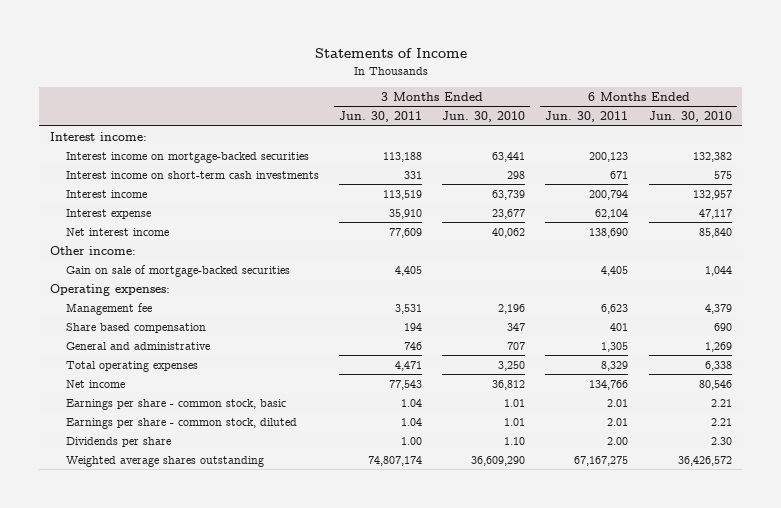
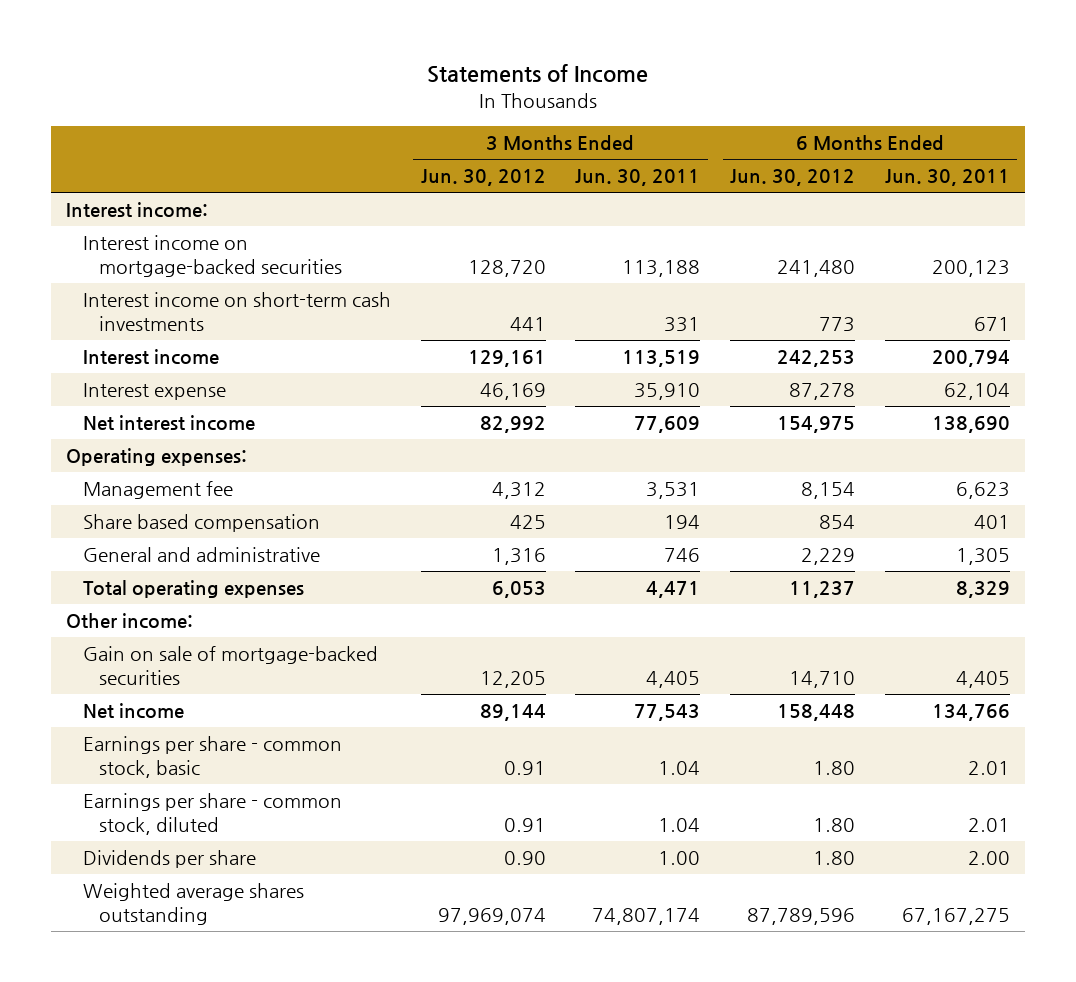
[442,111,526,123] Jun. 30, 2010 -> none
[648,111,732,123] Jun. 30, 2010 -> none
none -> [420,169,546,187] Jun. 30, 2012
none -> [729,169,855,187] Jun. 30, 2012
[49,245,136,255] Other income: -> [66,613,194,630] Other income:
[65,264,290,277] Gain on sale of mortgage-backed securities -> [82,646,378,686] Gain on sale of mortgage-backed securities

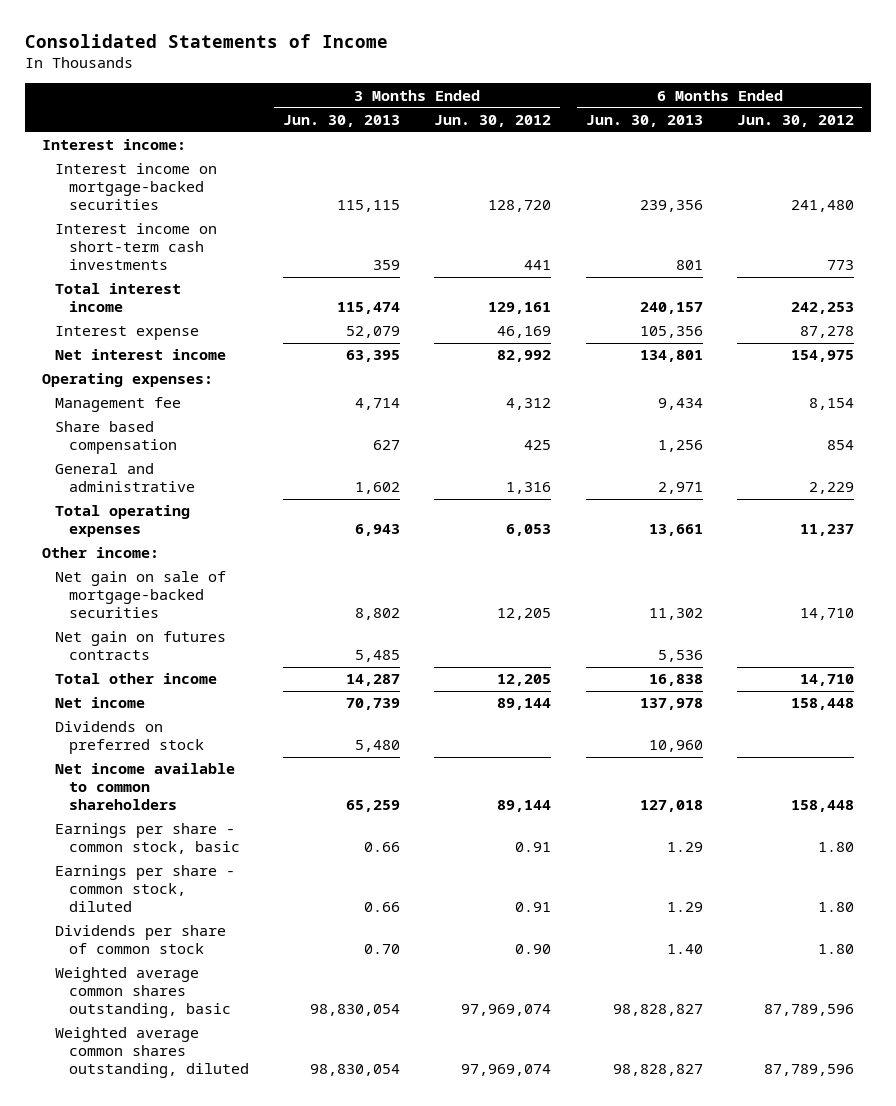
[426,63,648,83] Statements of Income -> [24,33,388,48] Consolidated Statements of Income
[575,169,701,187] Jun. 30, 2011 -> none
[884,169,1010,187] Jun. 30, 2011 -> none
none -> [282,114,400,127] Jun. 30, 2013
none -> [585,114,703,127] Jun. 30, 2013
[82,349,219,366] Interest income -> [55,283,182,313] Total interest income
[82,646,378,686] Gain on sale of mortgage-backed securities -> [55,571,227,619] Net gain on sale of mortgage-backed securities
none -> [55,631,227,661] Net gain on futures contracts
none -> [55,673,218,685] Total other income
none -> [55,721,204,755] Dividends on preferred stock
none -> [55,763,236,811] Net income available to common shareholders
[82,850,256,869] Dividends per share -> [55,925,227,955] Dividends per share of common stock
[82,883,304,926] Weighted average shares outstanding -> [55,967,231,1019] Weighted average common shares outstanding, basic
none -> [55,1027,249,1079] Weighted average common shares outstanding, diluted

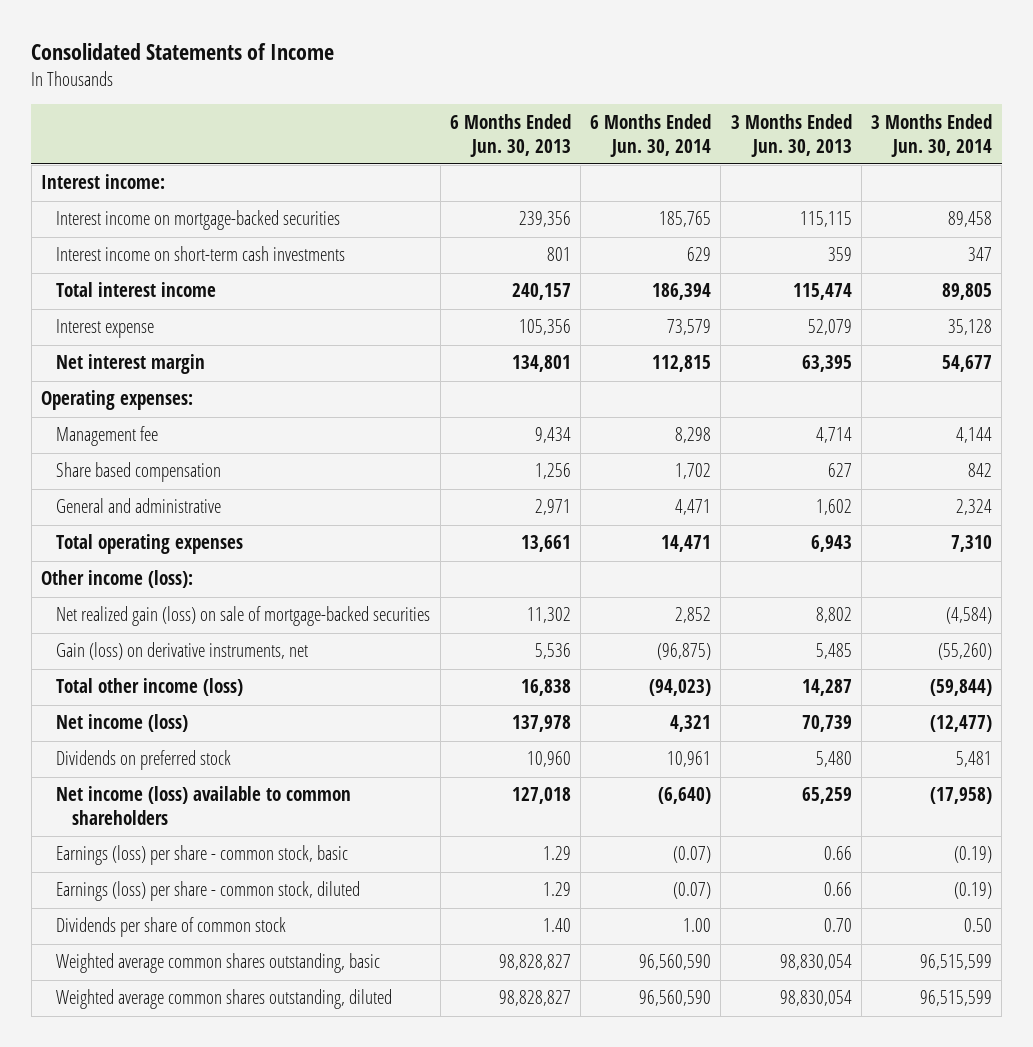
[434,114,552,127] Jun. 30, 2012 -> none
[736,114,854,127] Jun. 30, 2012 -> none
none -> [590,113,712,157] 6 Months Ended Jun. 30, 2014
none -> [870,113,992,157] 3 Months Ended Jun. 30, 2014
[55,349,227,361] Net interest income -> [56,354,206,375] Net interest margin
[41,547,159,559] Other income: -> [40,570,193,589] Other income (loss):
[55,571,227,619] Net gain on sale of mortgage-backed securities -> [56,606,431,627] Net realized gain (loss) on sale of mortgage-backed securities
[55,631,227,661] Net gain on futures contracts -> [56,642,309,661] Gain (loss) on derivative instruments, net
[55,673,218,685] Total other income -> [56,678,244,697] Total other income (loss)
[55,697,146,709] Net income -> [56,714,189,733] Net income (loss)
[55,763,236,811] Net income available to common shareholders -> [56,786,352,826] Net income (loss) available to common shareholders
[55,823,240,855] Earnings per share - common stock, basic -> [56,845,349,866] Earnings (loss) per share - common stock, basic
[55,865,236,913] Earnings per share - common stock, diluted -> [56,881,361,902] Earnings (loss) per share - common stock, diluted

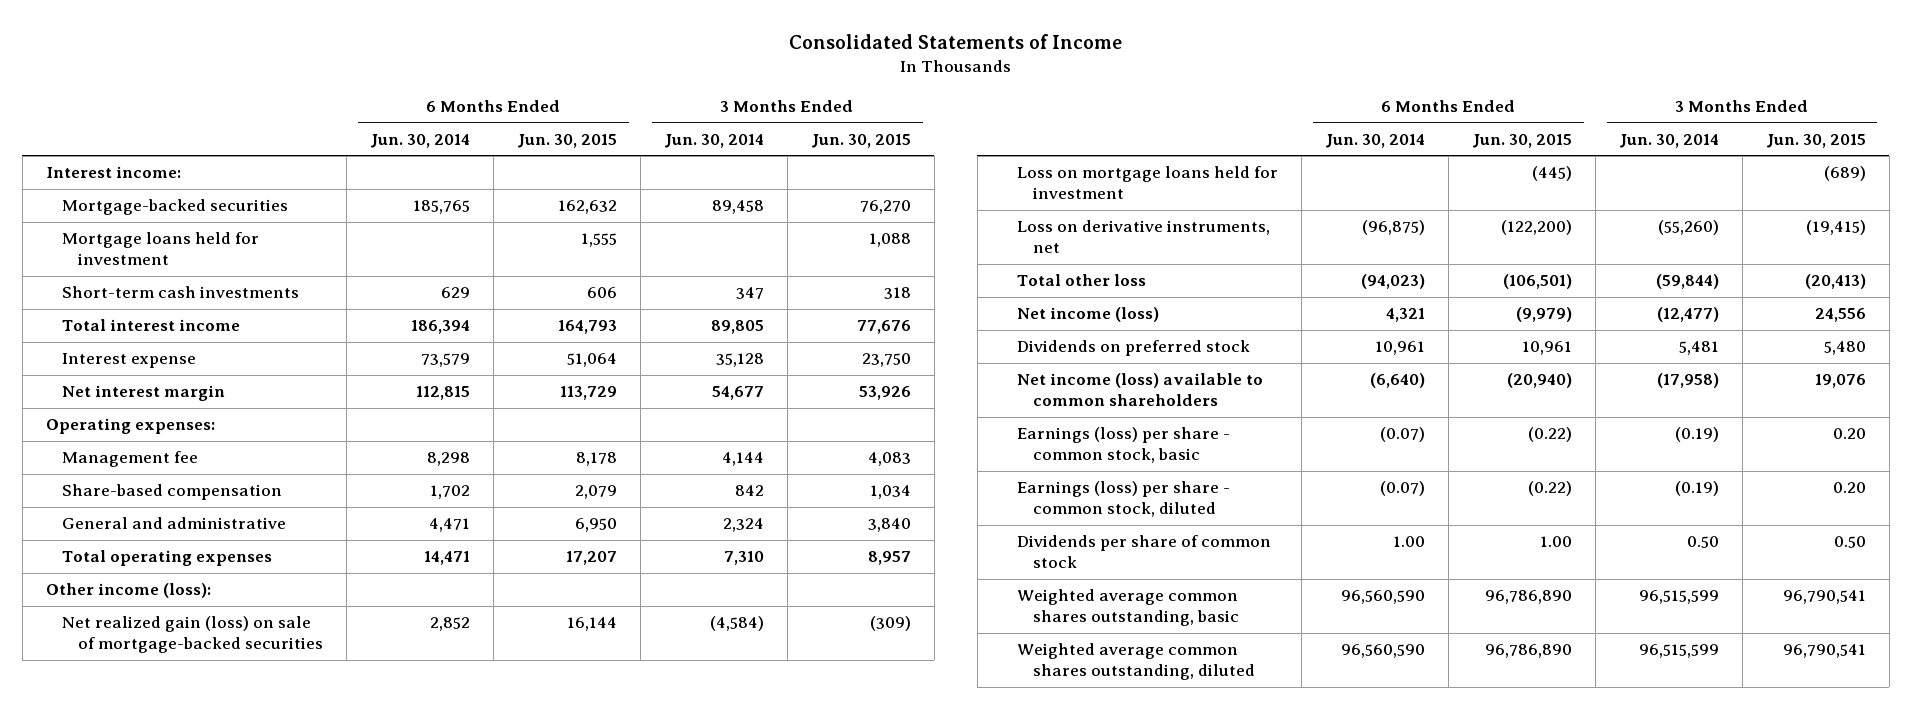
[449,113,571,157] 6 Months Ended Jun. 30, 2013 -> none
[730,113,852,157] 3 Months Ended Jun. 30, 2013 -> none
none -> [516,133,617,148] Jun. 30, 2015
none -> [810,133,911,148] Jun. 30, 2015
[56,210,341,231] Interest income on mortgage-backed securities -> [61,199,288,216] Mortgage-backed securities
none -> [61,232,259,266] Mortgage loans held for investment
[56,246,346,262] Interest income on short-term cash investments -> [61,286,299,299] Short-term cash investments
[56,462,222,483] Share based compensation -> [61,484,282,501] Share-based compensation
none -> [1016,166,1278,200] Loss on mortgage loans held for investment
[56,642,309,661] Gain (loss) on derivative instruments, net -> [1016,220,1270,254] Loss on derivative instruments, net
[56,678,244,697] Total other income (loss) -> [1016,274,1146,287] Total other loss

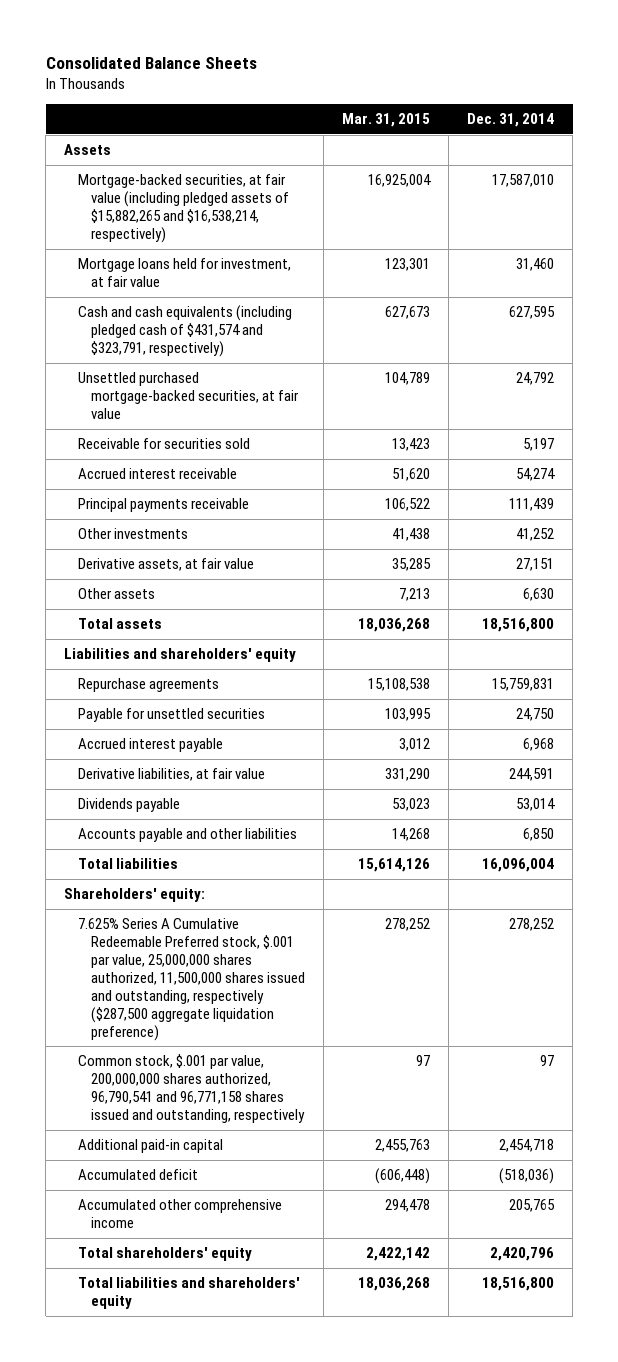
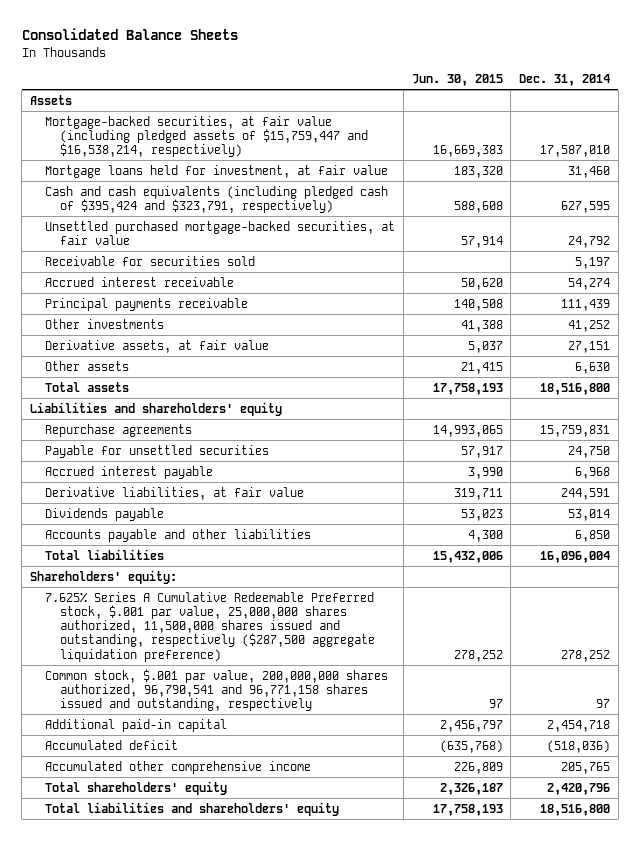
[341,113,430,128] Mar. 31, 2015 -> none
none -> [411,74,503,87] Jun. 30, 2015
[77,174,289,243] Mortgage-backed securities, at fair value (including pledged assets of $15,882,265 and $16,538,214, respectively) -> [45,115,369,158] Mortgage-backed securities, at fair value (including pledged assets of $15,759,447 and $16,538,214, respectively)
[77,305,292,358] Cash and cash equivalents (including pledged cash of $431,574 and $323,791, respectively) -> [45,185,389,213] Cash and cash equivalents (including pledged cash of $395,424 and $323,791, respectively)

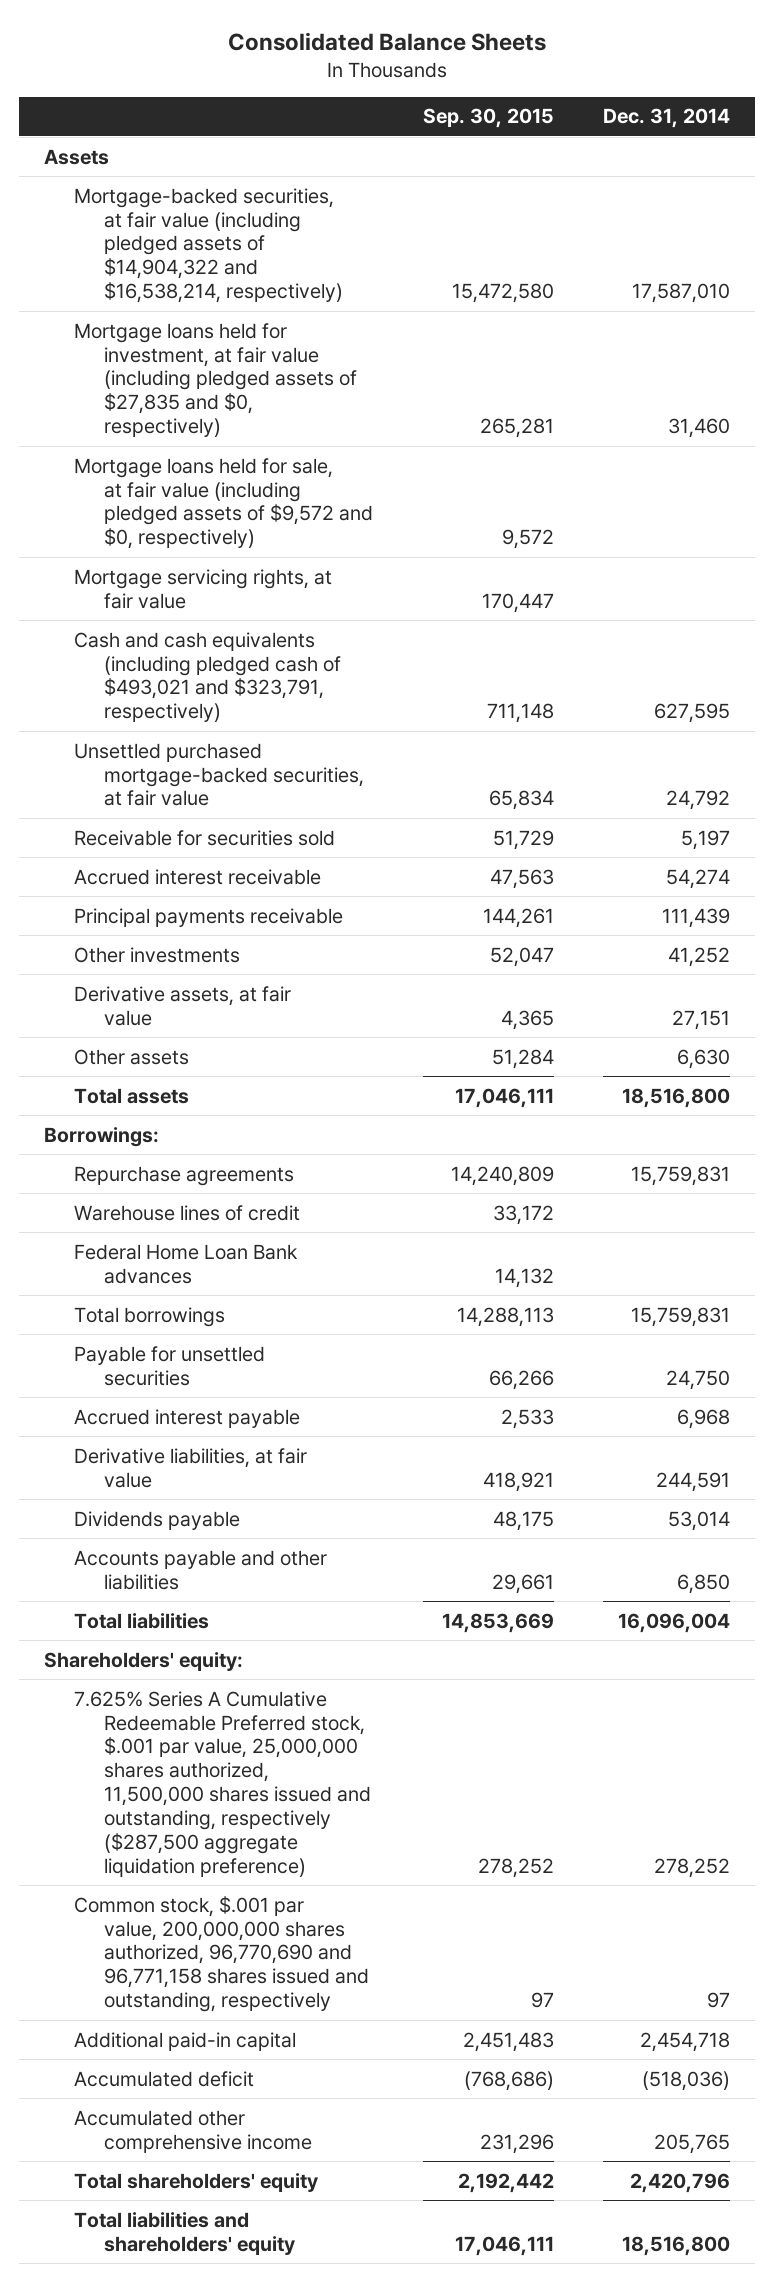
[411,74,503,87] Jun. 30, 2015 -> none
none -> [422,108,554,129] Sep. 30, 2015
[45,115,369,158] Mortgage-backed securities, at fair value (including pledged assets of $15,759,447 and $16,538,214, respectively) -> [73,187,344,304] Mortgage-backed securities, at fair value (including pledged assets of $14,904,322 and $16,538,214, respectively)
[45,164,389,178] Mortgage loans held for investment, at fair value -> [73,322,358,438] Mortgage loans held for investment, at fair value (including pledged assets of $27,835 and $0, respectively)
none -> [73,457,374,550] Mortgage loans held for sale, at fair value (including pledged assets of $9,572 and $0, respectively)
none -> [73,568,332,609] Mortgage servicing rights, at fair value
[45,185,389,213] Cash and cash equivalents (including pledged cash of $395,424 and $323,791, respectively) -> [73,631,342,723] Cash and cash equivalents (including pledged cash of $493,021 and $323,791, respectively)
[30,401,283,416] Liabilities and shareholders' equity -> none
none -> [43,1126,159,1147] Borrowings:
none -> [73,1204,300,1221] Warehouse lines of credit
none -> [73,1243,298,1284] Federal Home Loan Bank advances
none -> [73,1306,225,1327] Total borrowings
[45,668,389,712] Common stock, $.001 par value, 200,000,000 shares authorized, 96,790,541 and 96,771,158 shares issued and outstanding, respectively -> [73,1895,370,2013] Common stock, $.001 par value, 200,000,000 shares authorized, 96,770,690 and 96,771,158 shares issued and outstanding, respectively

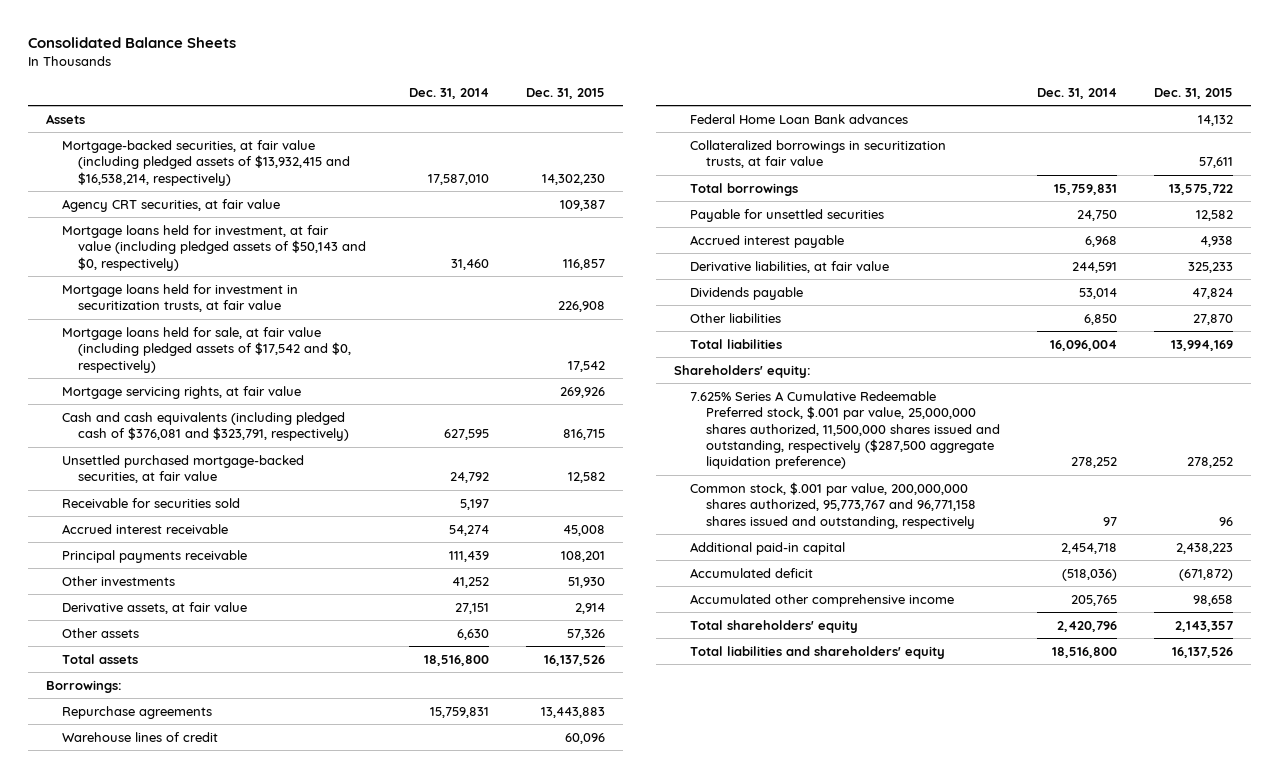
[422,108,554,129] Sep. 30, 2015 -> none
none -> [525,87,605,99] Dec. 31, 2015
[73,187,344,304] Mortgage-backed securities, at fair value (including pledged assets of $14,904,322 and $16,538,214, respectively) -> [62,139,351,186] Mortgage-backed securities, at fair value (including pledged assets of $13,932,415 and $16,538,214, respectively)
none -> [62,198,281,212] Agency CRT securities, at fair value
[73,322,358,438] Mortgage loans held for investment, at fair value (including pledged assets of $27,835 and $0, respectively) -> [62,224,367,271] Mortgage loans held for investment, at fair value (including pledged assets of $50,143 and $0, respectively)
none -> [62,283,299,313] Mortgage loans held for investment in securitization trusts, at fair value
[73,457,374,550] Mortgage loans held for sale, at fair value (including pledged assets of $9,572 and $0, respectively) -> [62,326,352,373] Mortgage loans held for sale, at fair value (including pledged assets of $17,542 and $0, respectively)
[73,631,342,723] Cash and cash equivalents (including pledged cash of $493,021 and $323,791, respectively) -> [62,411,350,442] Cash and cash equivalents (including pledged cash of $376,081 and $323,791, respectively)
none -> [690,139,947,169] Collateralized borrowings in securitization trusts, at fair value
[73,1549,327,1590] Accounts payable and other liabilities -> [690,312,782,323] Other liabilities
[73,1895,370,2013] Common stock, $.001 par value, 200,000,000 shares authorized, 96,770,690 and 96,771,158 shares issued and outstanding, respectively -> [690,481,977,529] Common stock, $.001 par value, 200,000,000 shares authorized, 95,773,767 and 96,771,158 shares issued and outstanding, respectively

